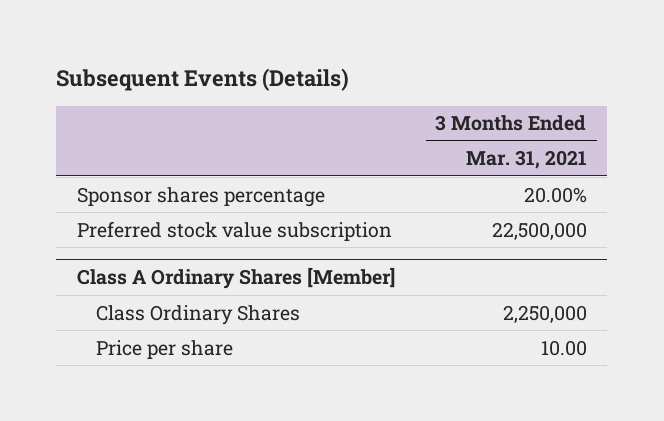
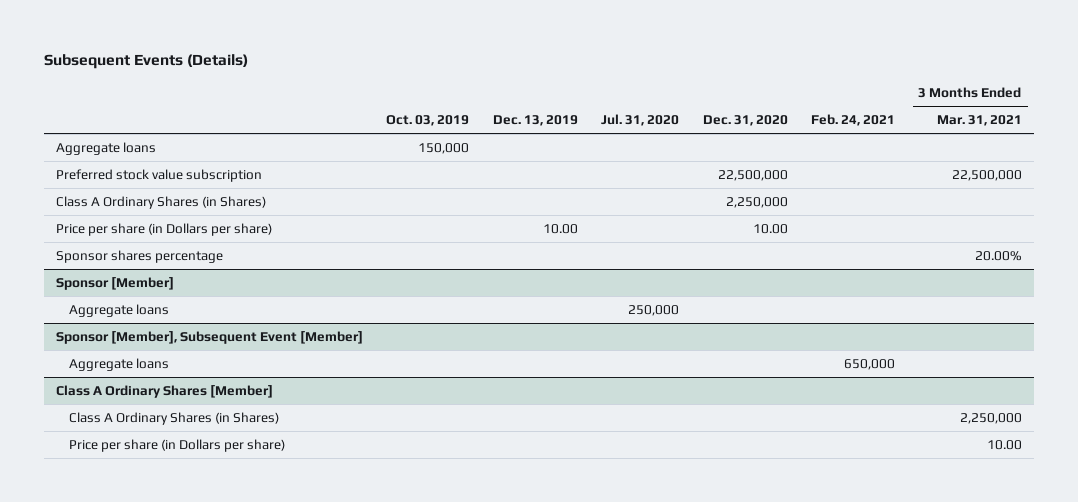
none -> [386,115,470,127] Oct. 03, 2019
none -> [492,115,578,127] Dec. 13, 2019
none -> [601,114,680,127] Jul. 31, 2020
none -> [702,115,788,127] Dec. 31, 2020
none -> [811,114,896,127] Feb. 24, 2021
none -> [55,142,156,156] Aggregate loans
none -> [55,196,266,210] Class A Ordinary Shares (in Shares)
none -> [55,223,272,237] Price per share (in Dollars per share)
[76,186,325,207] Sponsor shares percentage -> [55,250,223,264] Sponsor shares percentage
none -> [55,277,174,291] Sponsor [Member]
none -> [68,304,169,318] Aggregate loans
none -> [55,331,363,345] Sponsor [Member], Subsequent Event [Member]
none -> [68,358,169,372] Aggregate loans
[95,304,300,325] Class Ordinary Shares -> [68,412,279,426] Class A Ordinary Shares (in Shares)
[95,339,233,359] Price per share -> [68,439,285,453] Price per share (in Dollars per share)

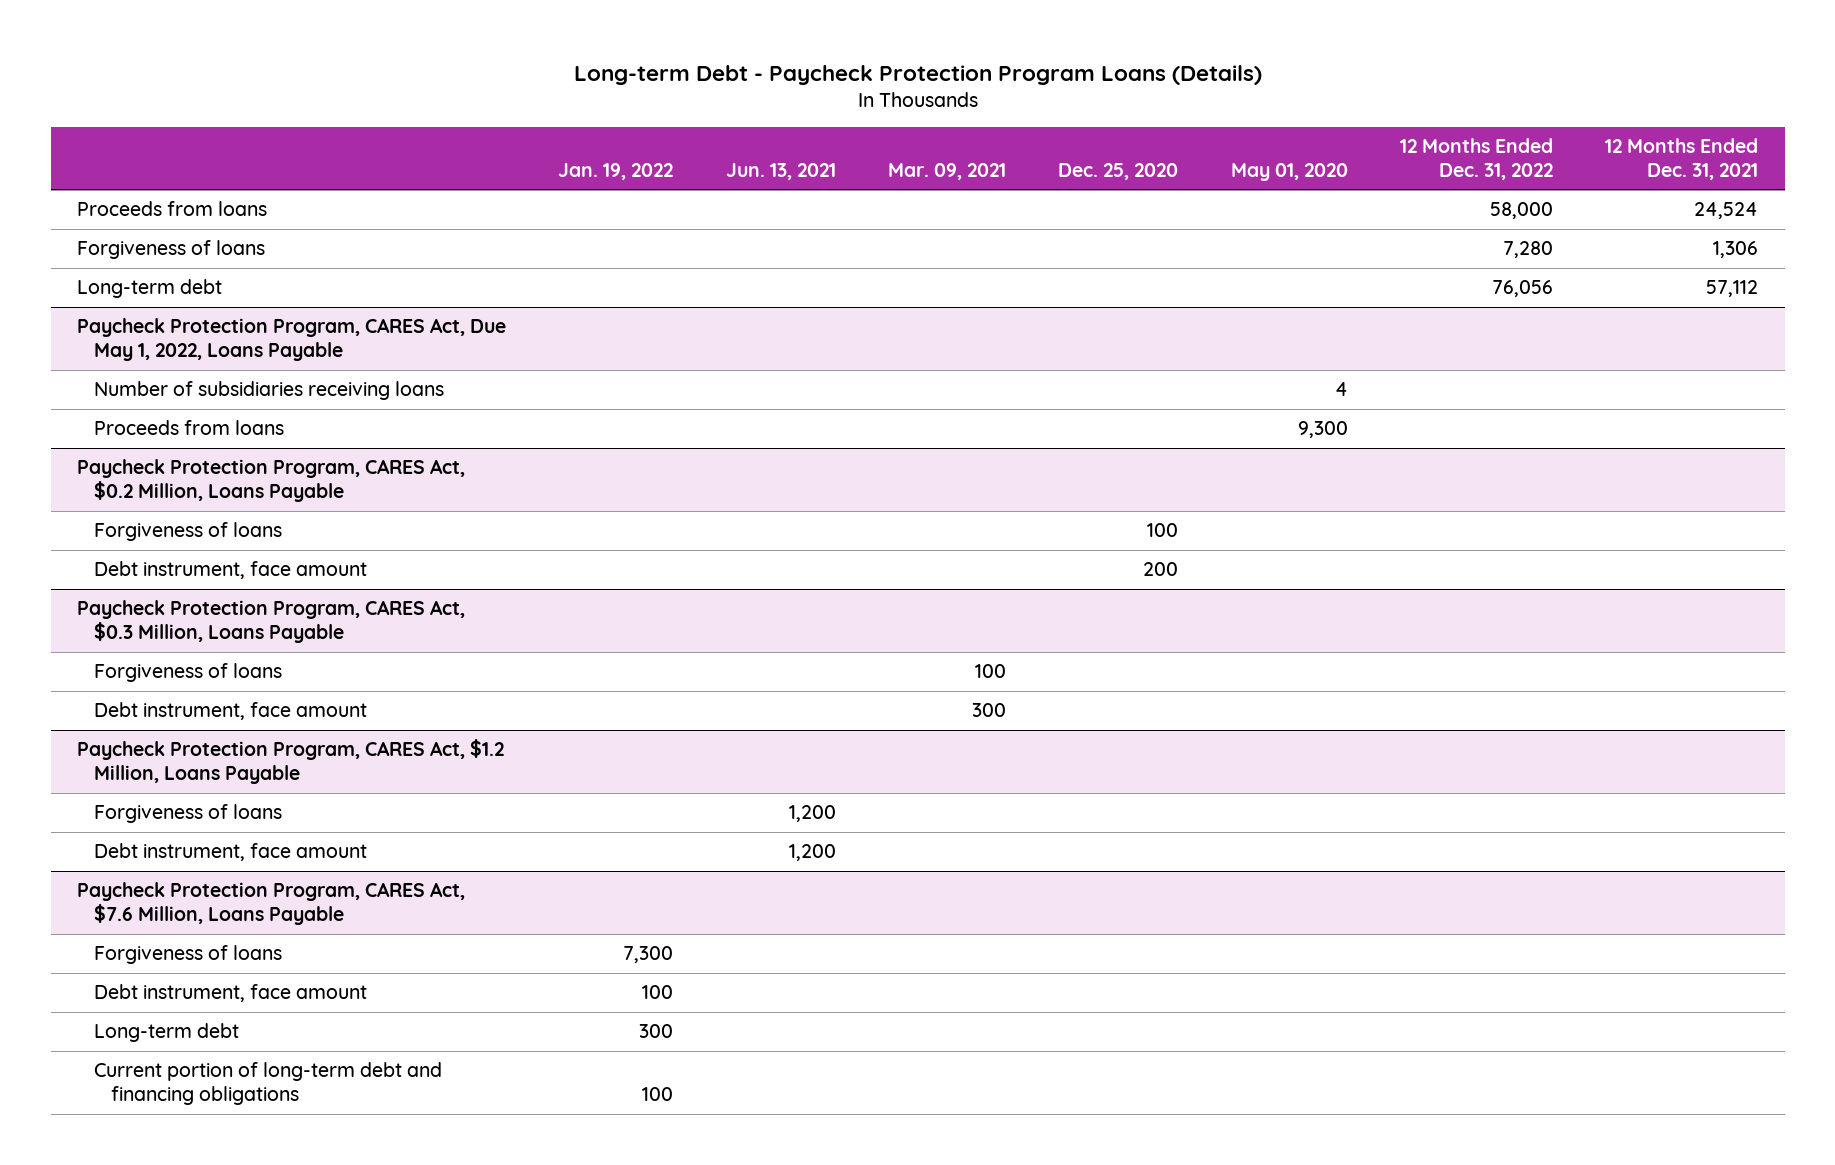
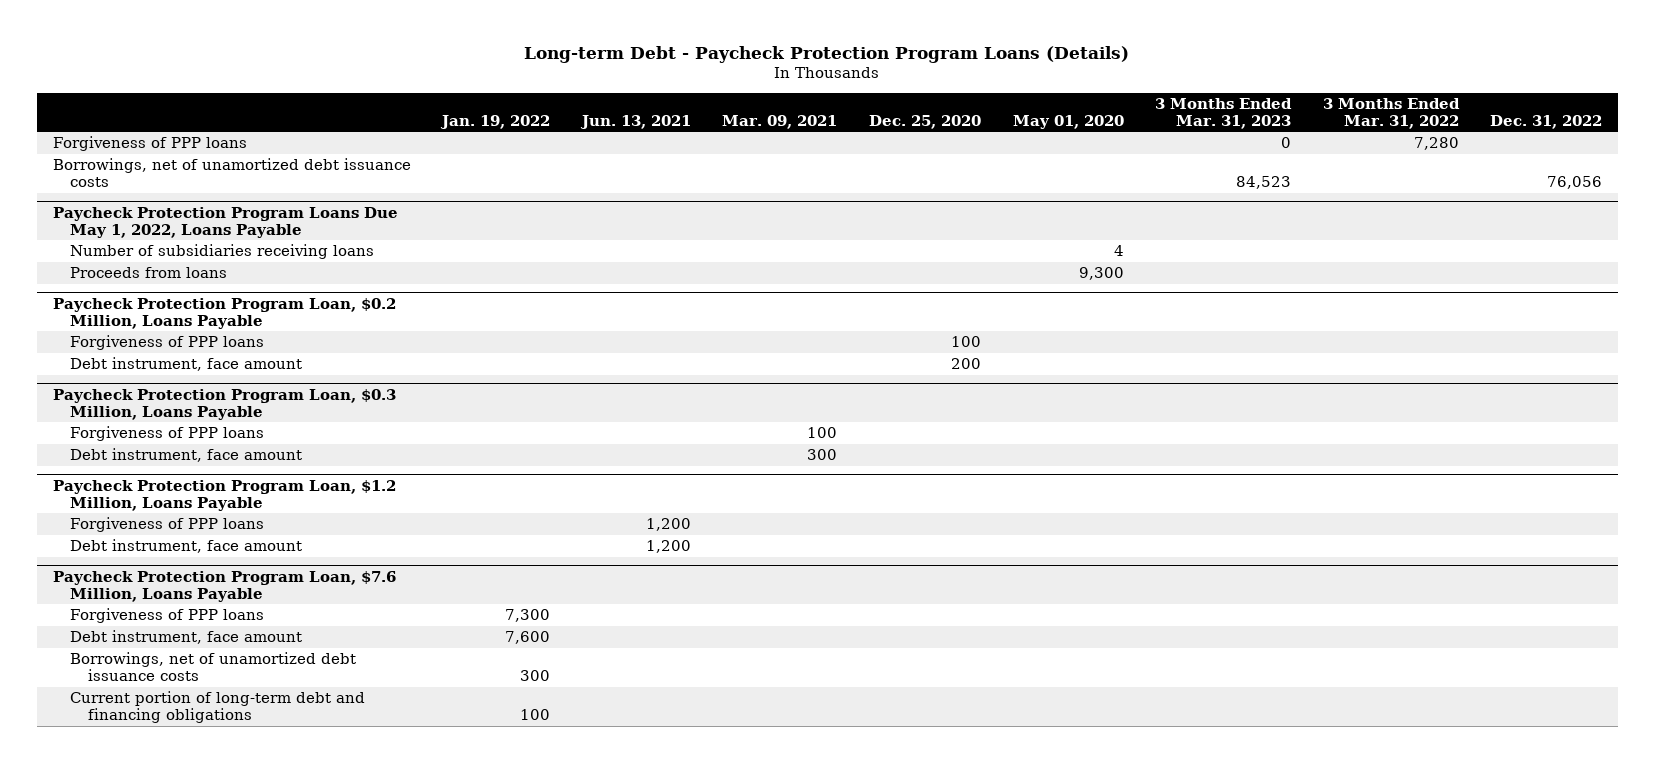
[1400,137,1554,180] 12 Months Ended Dec. 31, 2022 -> none
[1605,137,1759,180] 12 Months Ended Dec. 31, 2021 -> none
none -> [1155,97,1293,129] 3 Months Ended Mar. 31, 2023
none -> [1322,97,1460,129] 3 Months Ended Mar. 31, 2022
none -> [1490,114,1603,129] Dec. 31, 2022
[76,201,267,217] Proceeds from loans -> none
[76,240,265,260] Forgiveness of loans -> [52,136,247,152] Forgiveness of PPP loans
[76,279,222,299] Long-term debt -> [52,158,411,188] Borrowings, net of unamortized debt issuance costs
[76,318,506,362] Paycheck Protection Program, CARES Act, Due May 1, 2022, Loans Payable -> [52,206,398,238] Paycheck Protection Program Loans Due May 1, 2022, Loans Payable
[76,459,465,503] Paycheck Protection Program, CARES Act, $0.2 Million, Loans Payable -> [52,297,396,329] Paycheck Protection Program Loan, $0.2 Million, Loans Payable
[93,522,282,542] Forgiveness of loans -> [70,335,265,351] Forgiveness of PPP loans
[76,600,465,644] Paycheck Protection Program, CARES Act, $0.3 Million, Loans Payable -> [52,388,396,420] Paycheck Protection Program Loan, $0.3 Million, Loans Payable
[93,663,282,683] Forgiveness of loans -> [70,426,265,442] Forgiveness of PPP loans
[76,739,504,785] Paycheck Protection Program, CARES Act, $1.2 Million, Loans Payable -> [52,479,396,511] Paycheck Protection Program Loan, $1.2 Million, Loans Payable
[93,804,282,824] Forgiveness of loans -> [70,517,265,533] Forgiveness of PPP loans
[76,882,465,926] Paycheck Protection Program, CARES Act, $7.6 Million, Loans Payable -> [52,570,396,602] Paycheck Protection Program Loan, $7.6 Million, Loans Payable
[93,945,282,965] Forgiveness of loans -> [70,608,265,624] Forgiveness of PPP loans
[642,985,674,1000] 100 -> [505,631,551,645] 7,600
[93,1023,239,1043] Long-term debt -> [70,652,357,682] Borrowings, net of unamortized debt issuance costs

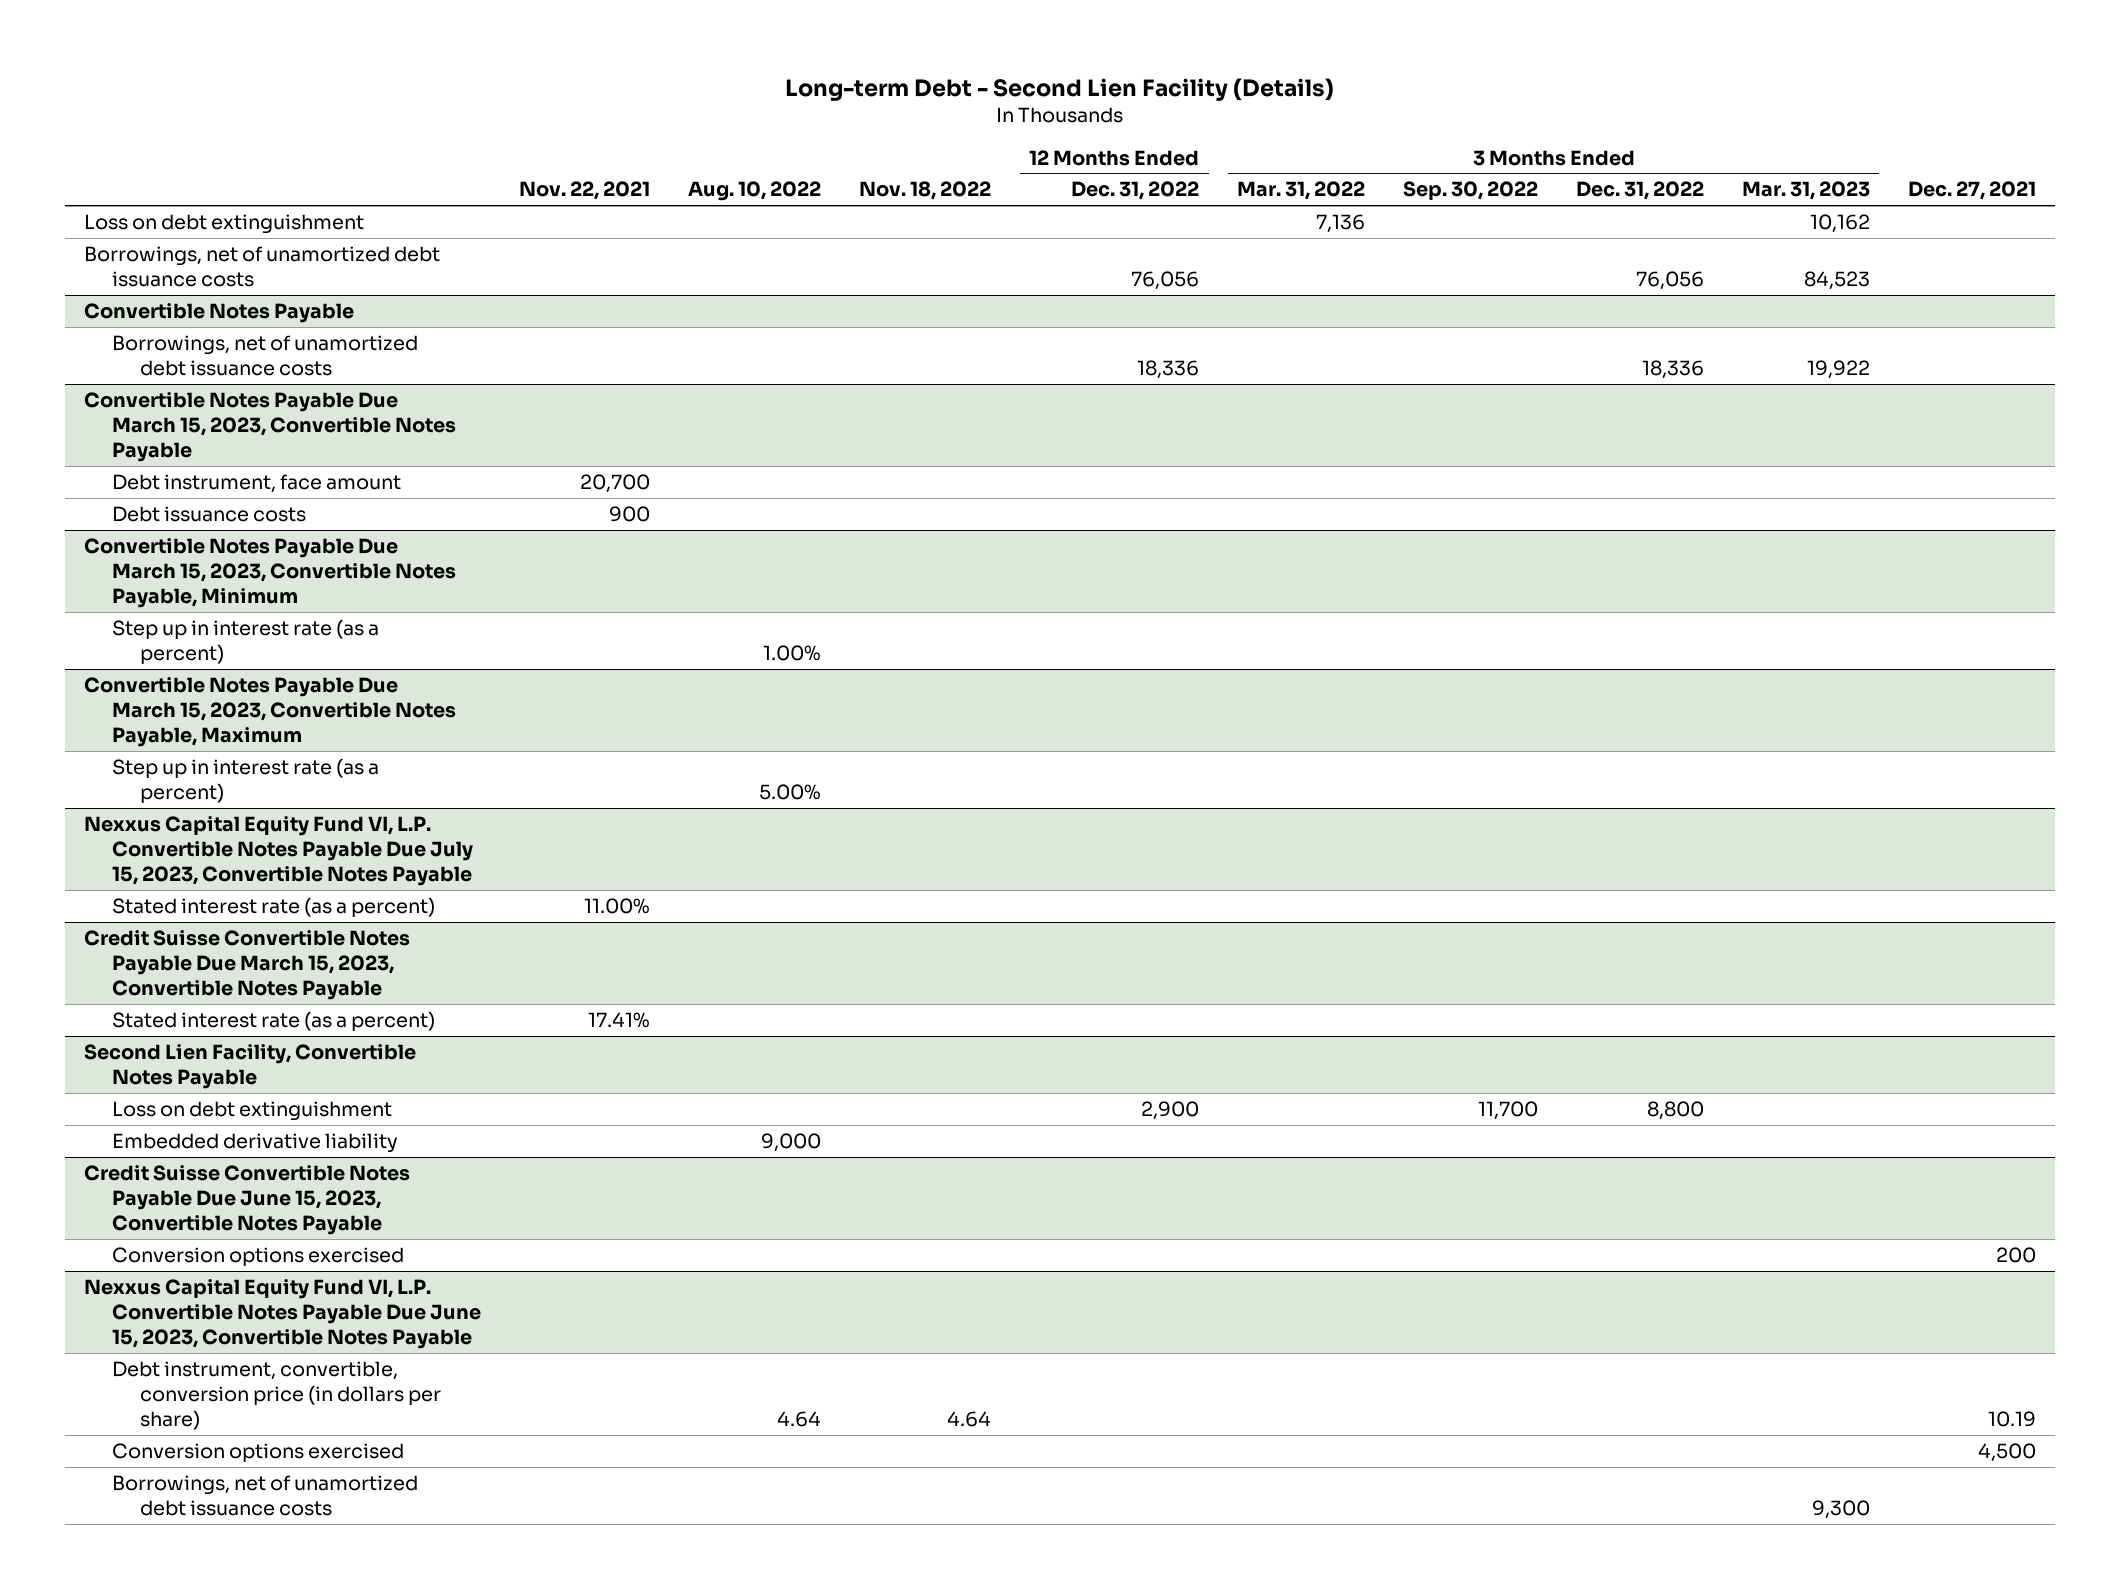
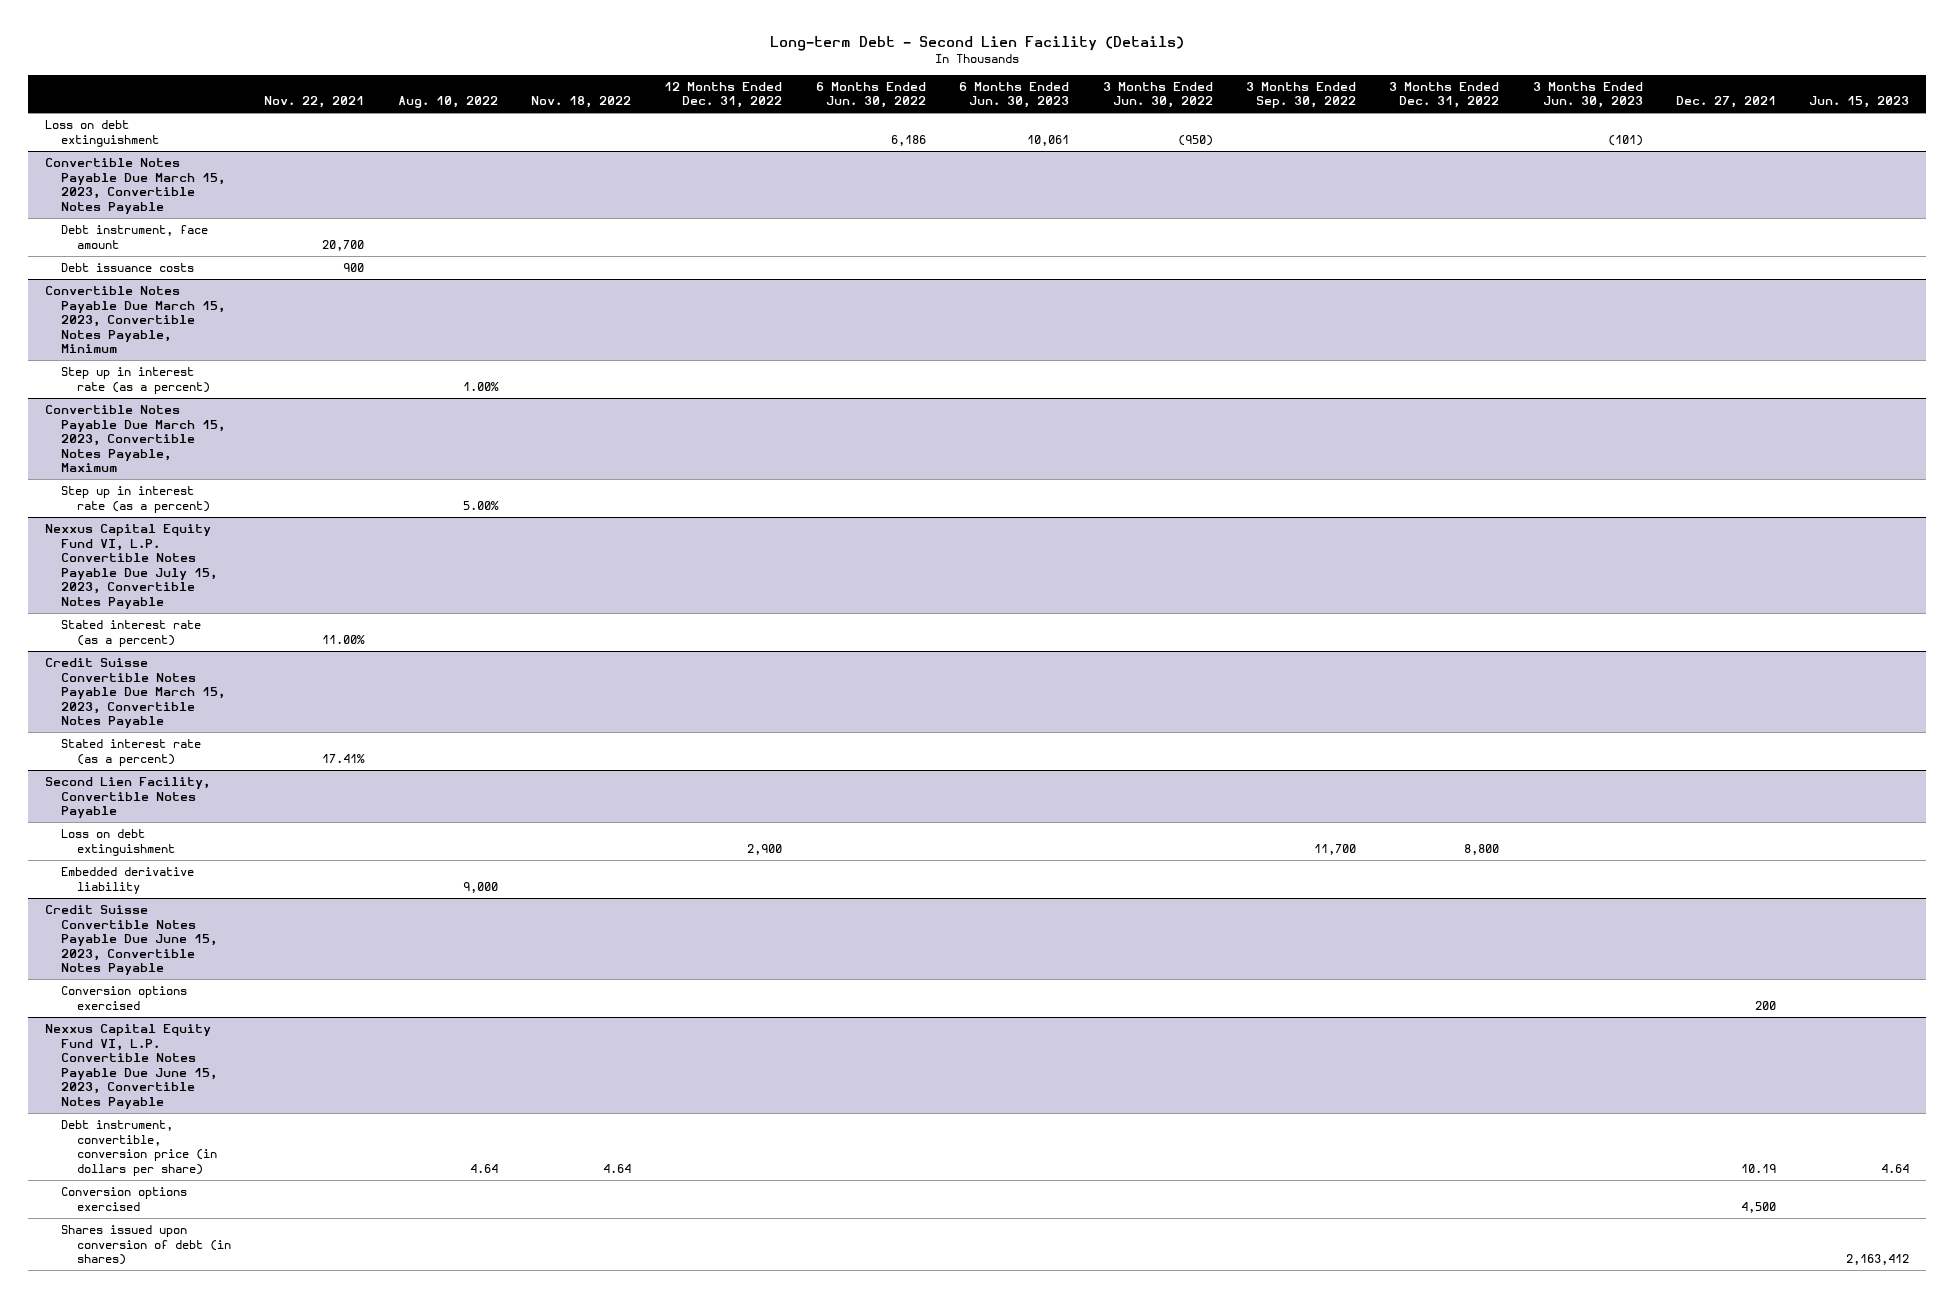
[1237,181,1366,201] Mar. 31, 2022 -> none
[1741,181,1870,201] Mar. 31, 2023 -> none
none -> [815,81,926,109] 6 Months Ended Jun. 30, 2022
none -> [959,81,1070,109] 6 Months Ended Jun. 30, 2023
none -> [1102,81,1213,109] 3 Months Ended Jun. 30, 2022
none -> [1532,81,1643,109] 3 Months Ended Jun. 30, 2023
none -> [1809,96,1910,109] Jun. 15, 2023
[84,246,441,288] Borrowings, net of unamortized debt issuance costs -> none
[84,303,355,324] Convertible Notes Payable -> none
[112,335,419,377] Borrowings, net of unamortized debt issuance costs -> none
[112,1475,419,1517] Borrowings, net of unamortized debt issuance costs -> none
none -> [60,1225,231,1266] Shares issued upon conversion of debt (in shares)

